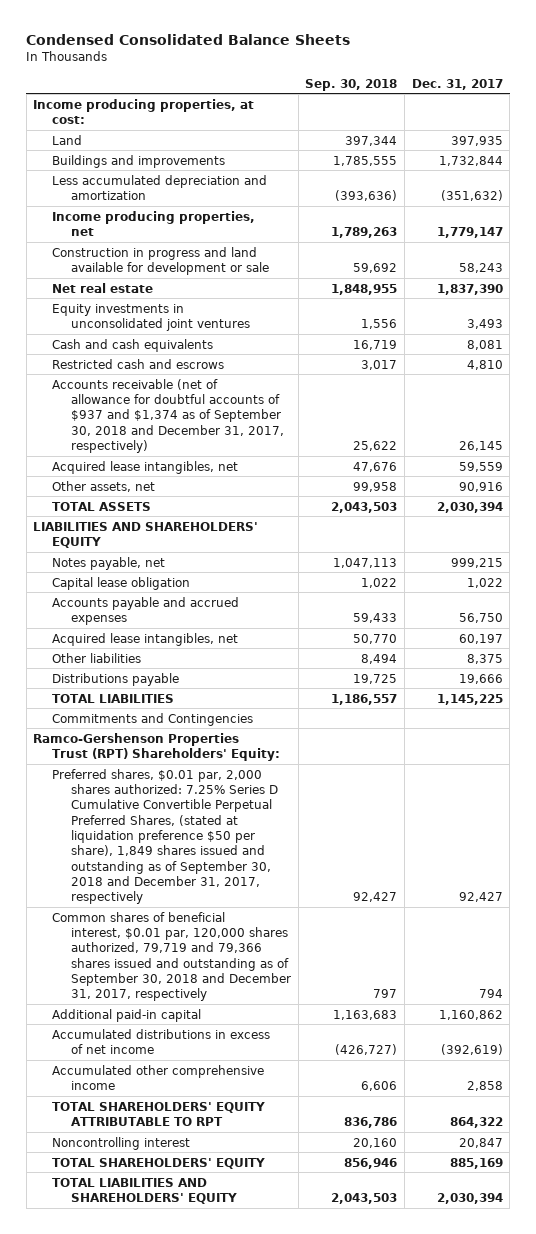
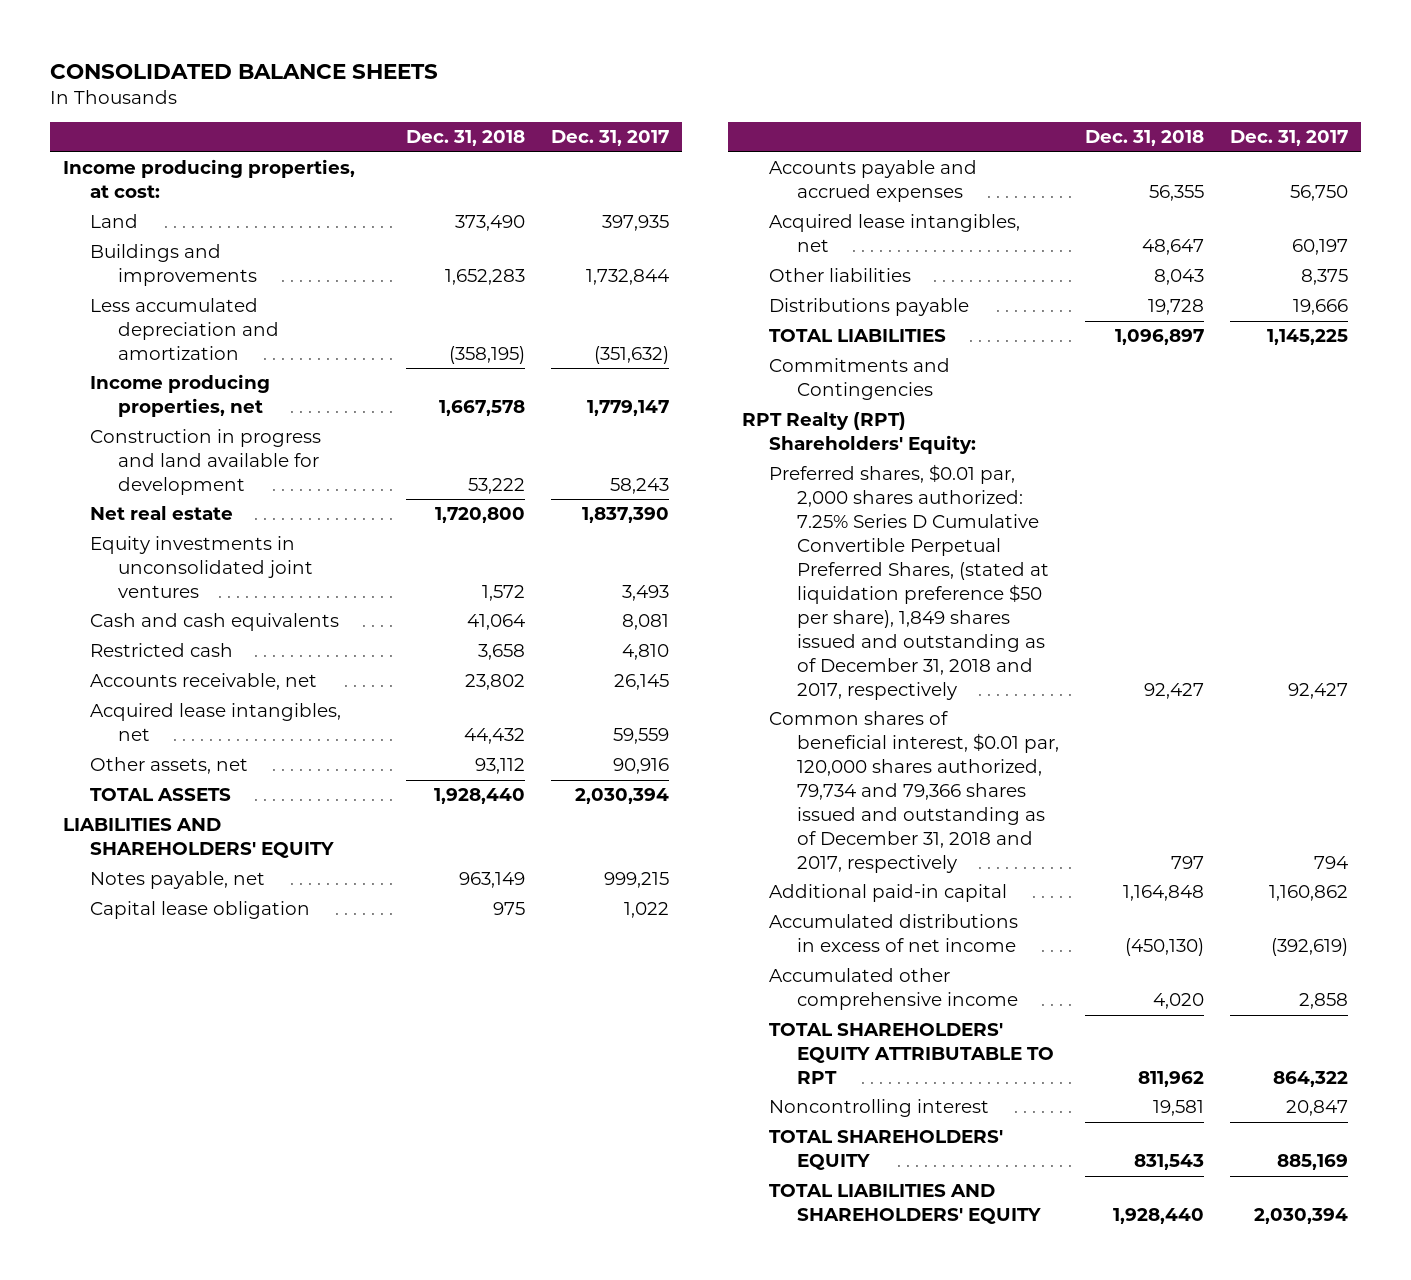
[26,33,351,45] Condensed Consolidated Balance Sheets -> [49,63,438,79] CONSOLIDATED BALANCE SHEETS
[305,78,398,91] Sep. 30, 2018 -> none
none -> [405,130,525,147] Dec. 31, 2018
[52,246,270,275] Construction in progress and land available for development or sale -> [90,429,322,496] Construction in progress and land available for development
[52,358,225,369] Restricted cash and escrows -> [90,643,234,658] Restricted cash
[52,378,285,454] Accounts receivable (net of allowance for doubtful accounts of $937 and $1,374 as of September 30, 2018 and December 31, 2017, respectively) -> [90,673,318,691] Accounts receivable, net
[33,732,281,761] Ramco-Gershenson Properties Trust (RPT) Shareholders' Equity: -> [741,412,977,455] RPT Realty (RPT) Shareholders' Equity:
[52,768,279,905] Preferred shares, $0.01 par, 2,000 shares authorized: 7.25% Series D Cumulative Convertible Perpetual Preferred Shares, (stated at liquidation preference $50 per share), 1,849 shares issued and outstanding as of September 30, 2018 and December 31, 2017, respectively -> [769,464,1049,701] Preferred shares, $0.01 par, 2,000 shares authorized: 7.25% Series D Cumulative Convertible Perpetual Preferred Shares, (stated at liquidation preference $50 per share), 1,849 shares issued and outstanding as of December 31, 2018 and 2017, respectively
[52,911,292,1002] Common shares of beneficial interest, $0.01 par, 120,000 shares authorized, 79,719 and 79,366 shares issued and outstanding as of September 30, 2018 and December 31, 2017, respectively -> [769,711,1059,874] Common shares of beneficial interest, $0.01 par, 120,000 shares authorized, 79,734 and 79,366 shares issued and outstanding as of December 31, 2018 and 2017, respectively

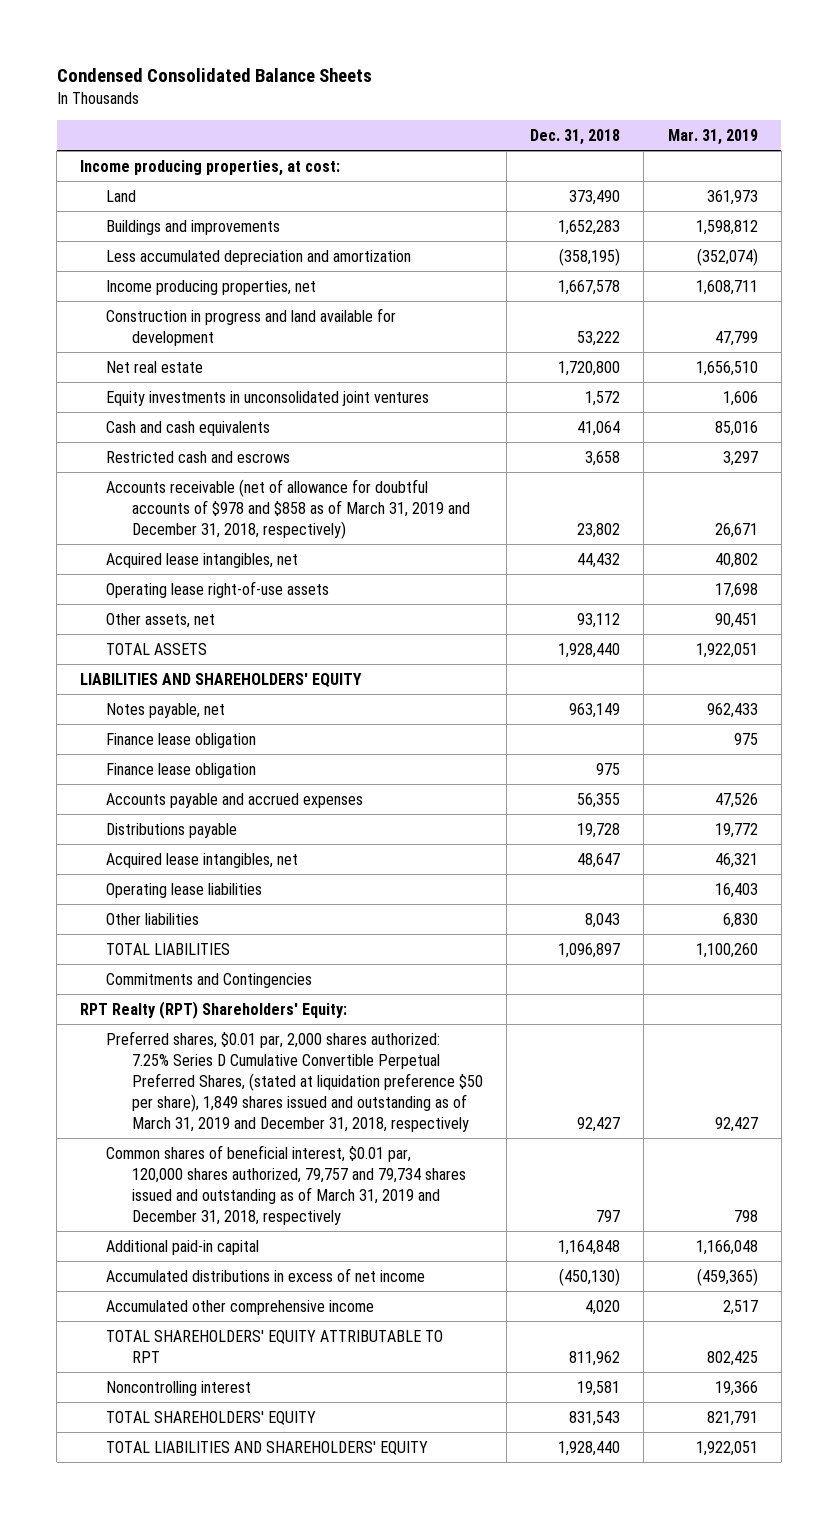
[49,63,438,79] CONSOLIDATED BALANCE SHEETS -> [56,67,372,82] Condensed Consolidated Balance Sheets
[551,130,670,147] Dec. 31, 2017 -> none
none -> [667,128,758,145] Mar. 31, 2019
[90,643,234,658] Restricted cash -> [106,450,291,463] Restricted cash and escrows
[90,673,318,691] Accounts receivable, net -> [106,478,470,539] Accounts receivable (net of allowance for doubtful accounts of $978 and $858 as of March 31, 2019 and December 31, 2018, respectively)
none -> [106,580,330,598] Operating lease right-of-use assets
none -> [106,732,257,748] Finance lease obligation
[90,901,311,920] Capital lease obligation -> [106,762,257,778] Finance lease obligation
[769,298,970,317] Distributions payable -> [106,822,238,838] Distributions payable
none -> [106,882,263,898] Operating lease liabilities
[769,464,1049,701] Preferred shares, $0.01 par, 2,000 shares authorized: 7.25% Series D Cumulative Convertible Perpetual Preferred Shares, (stated at liquidation preference $50 per share), 1,849 shares issued and outstanding as of December 31, 2018 and 2017, respectively -> [106,1030,483,1132] Preferred shares, $0.01 par, 2,000 shares authorized: 7.25% Series D Cumulative Convertible Perpetual Preferred Shares, (stated at liquidation preference $50 per share), 1,849 shares issued and outstanding as of March 31, 2019 and December 31, 2018, respectively
[769,711,1059,874] Common shares of beneficial interest, $0.01 par, 120,000 shares authorized, 79,734 and 79,366 shares issued and outstanding as of December 31, 2018 and 2017, respectively -> [106,1144,466,1225] Common shares of beneficial interest, $0.01 par, 120,000 shares authorized, 79,757 and 79,734 shares issued and outstanding as of March 31, 2019 and December 31, 2018, respectively

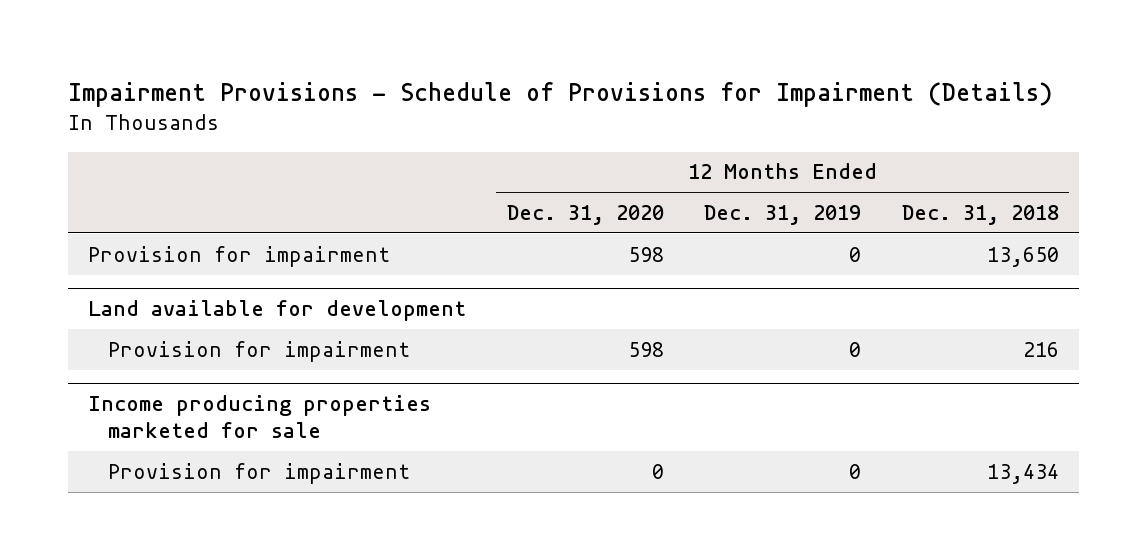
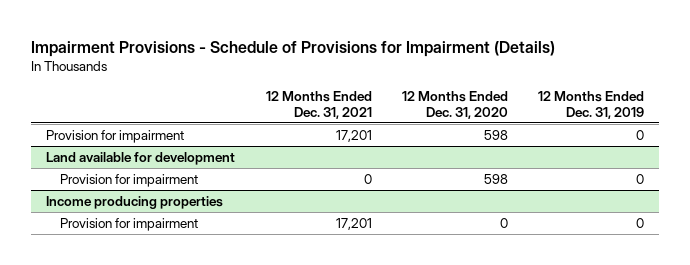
[901,205,1059,226] Dec. 31, 2018 -> none
none -> [265,90,372,119] 12 Months Ended Dec. 31, 2021
[88,395,432,439] Income producing properties marketed for sale -> [46,195,224,209] Income producing properties

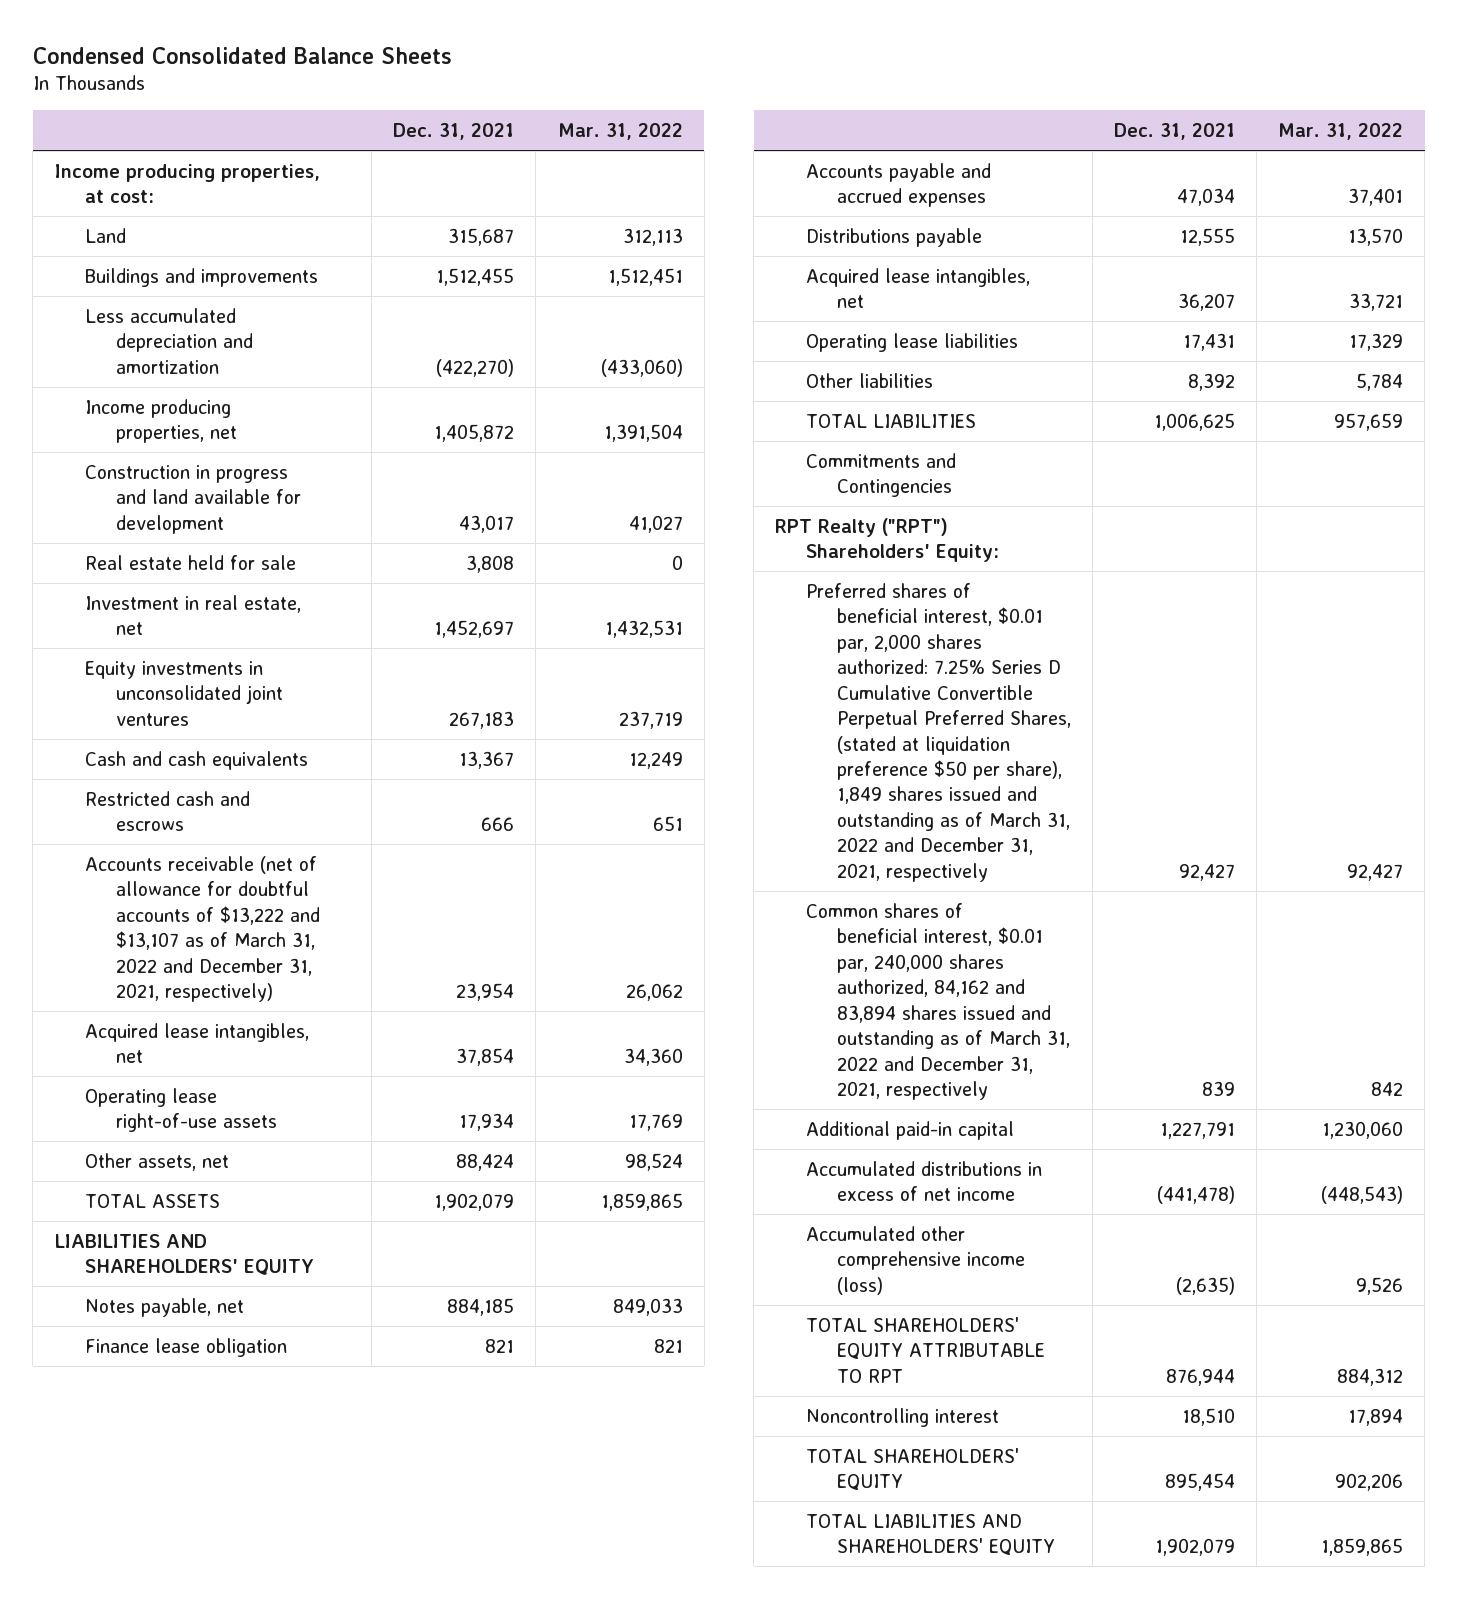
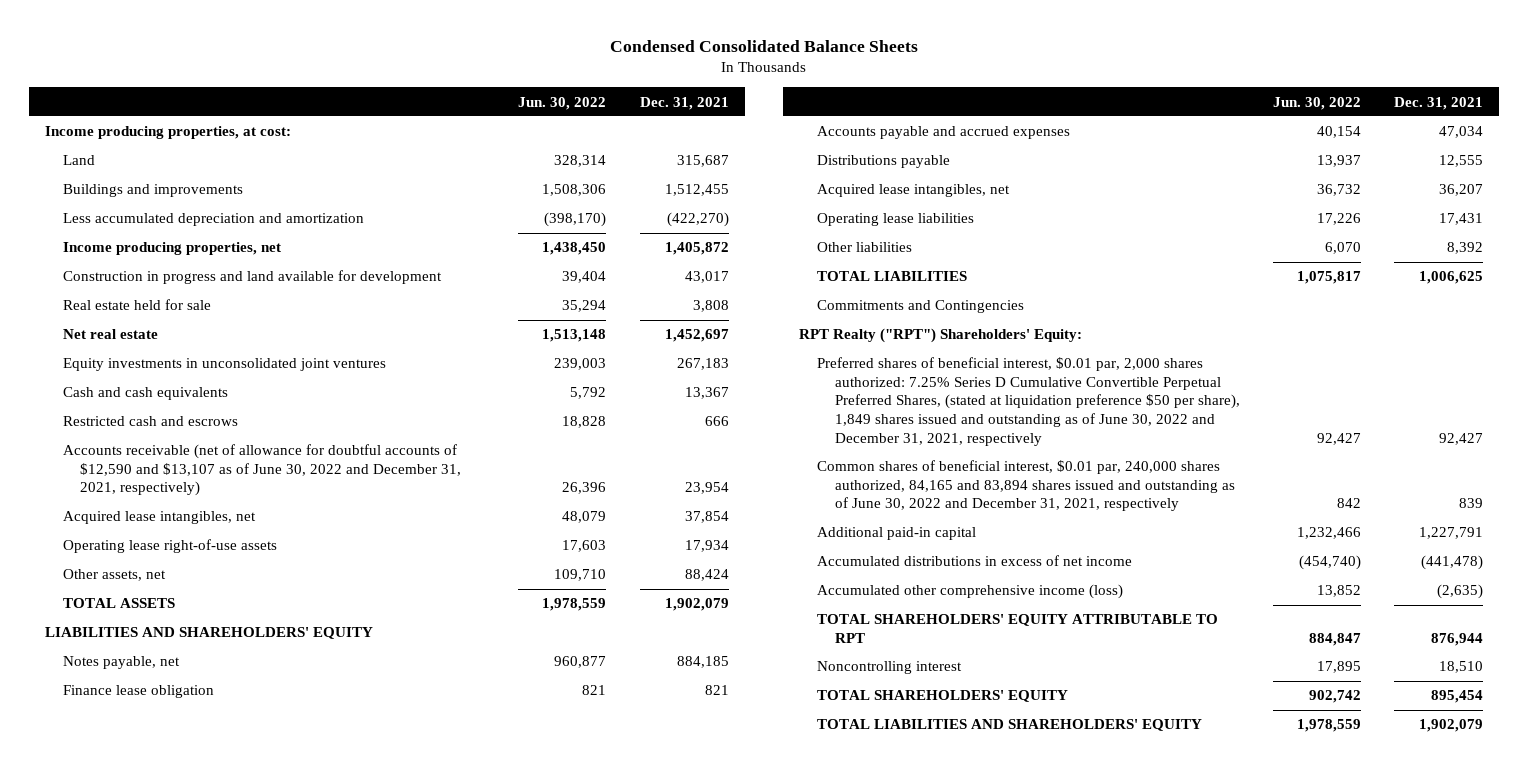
[557,123,683,141] Mar. 31, 2022 -> none
none -> [518,96,607,110] Jun. 30, 2022
[85,594,302,636] Investment in real estate, net -> [62,329,158,340] Net real estate
[85,855,321,1003] Accounts receivable (net of allowance for doubtful accounts of $13,222 and $13,107 as of March 31, 2022 and December 31, 2021, respectively) -> [62,444,462,497] Accounts receivable (net of allowance for doubtful accounts of $12,590 and $13,107 as of June 30, 2022 and December 31, 2021, respectively)
[806,582,1071,882] Preferred shares of beneficial interest, $0.01 par, 2,000 shares authorized: 7.25% Series D Cumulative Convertible Perpetual Preferred Shares, (stated at liquidation preference $50 per share), 1,849 shares issued and outstanding as of March 31, 2022 and December 31, 2021, respectively -> [816,357,1240,446] Preferred shares of beneficial interest, $0.01 par, 2,000 shares authorized: 7.25% Series D Cumulative Convertible Perpetual Preferred Shares, (stated at liquidation preference $50 per share), 1,849 shares issued and outstanding as of June 30, 2022 and December 31, 2021, respectively
[806,902,1070,1100] Common shares of beneficial interest, $0.01 par, 240,000 shares authorized, 84,162 and 83,894 shares issued and outstanding as of March 31, 2022 and December 31, 2021, respectively -> [816,460,1235,512] Common shares of beneficial interest, $0.01 par, 240,000 shares authorized, 84,165 and 83,894 shares issued and outstanding as of June 30, 2022 and December 31, 2021, respectively

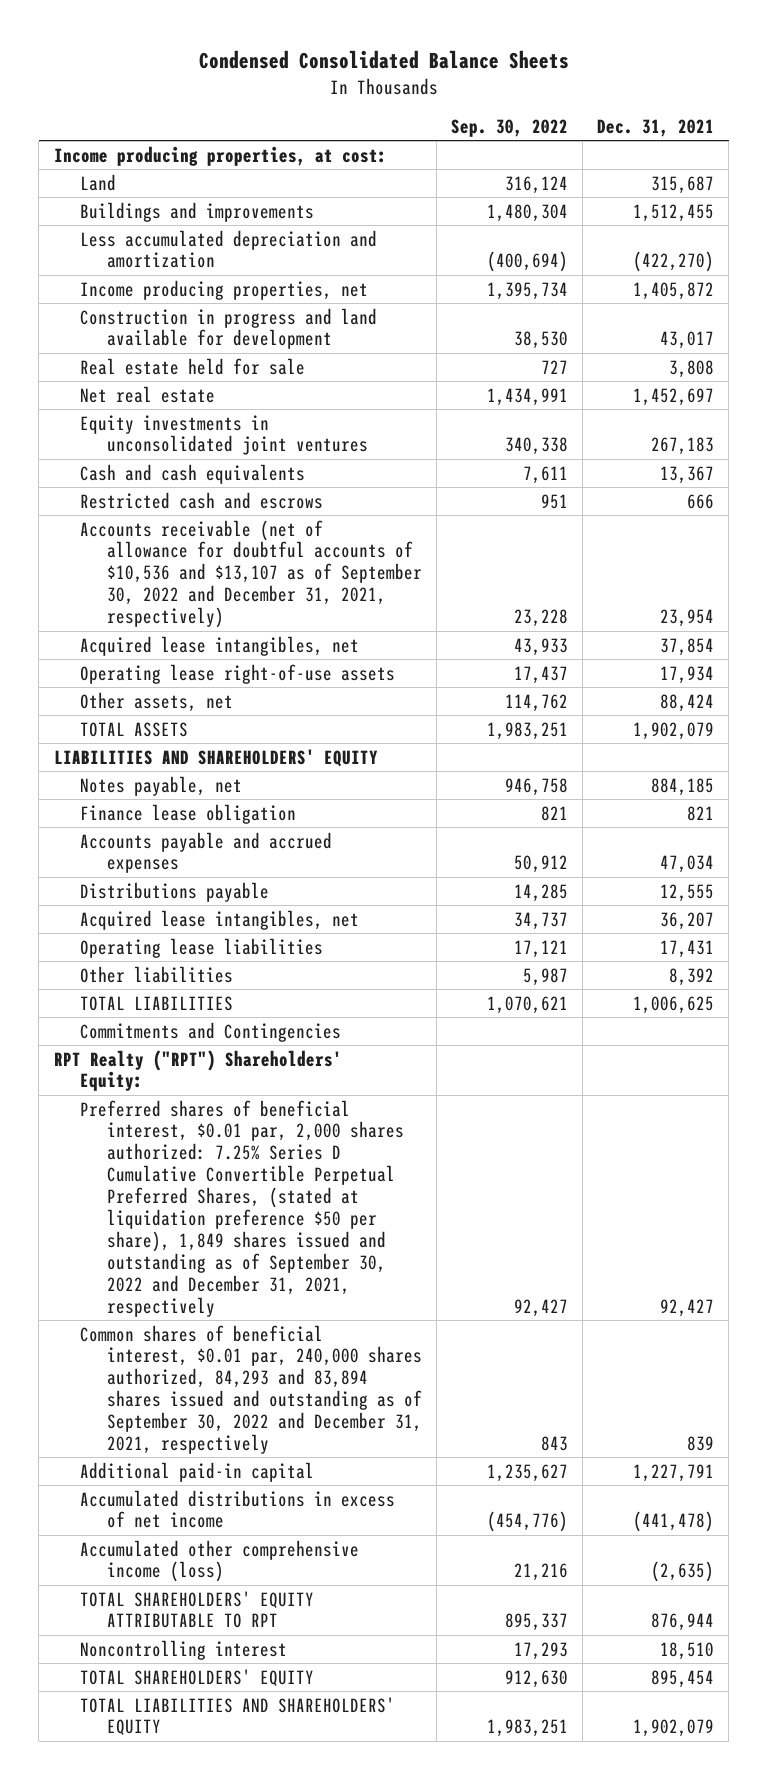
[518,96,607,110] Jun. 30, 2022 -> none
none -> [450,119,568,138] Sep. 30, 2022
[62,444,462,497] Accounts receivable (net of allowance for doubtful accounts of $12,590 and $13,107 as of June 30, 2022 and December 31, 2021, respectively) -> [80,519,422,629] Accounts receivable (net of allowance for doubtful accounts of $10,536 and $13,107 as of September 30, 2022 and December 31, 2021, respectively)
[816,357,1240,446] Preferred shares of beneficial interest, $0.01 par, 2,000 shares authorized: 7.25% Series D Cumulative Convertible Perpetual Preferred Shares, (stated at liquidation preference $50 per share), 1,849 shares issued and outstanding as of June 30, 2022 and December 31, 2021, respectively -> [80,1099,404,1317] Preferred shares of beneficial interest, $0.01 par, 2,000 shares authorized: 7.25% Series D Cumulative Convertible Perpetual Preferred Shares, (stated at liquidation preference $50 per share), 1,849 shares issued and outstanding as of September 30, 2022 and December 31, 2021, respectively
[816,460,1235,512] Common shares of beneficial interest, $0.01 par, 240,000 shares authorized, 84,165 and 83,894 shares issued and outstanding as of June 30, 2022 and December 31, 2021, respectively -> [80,1324,422,1455] Common shares of beneficial interest, $0.01 par, 240,000 shares authorized, 84,293 and 83,894 shares issued and outstanding as of September 30, 2022 and December 31, 2021, respectively

